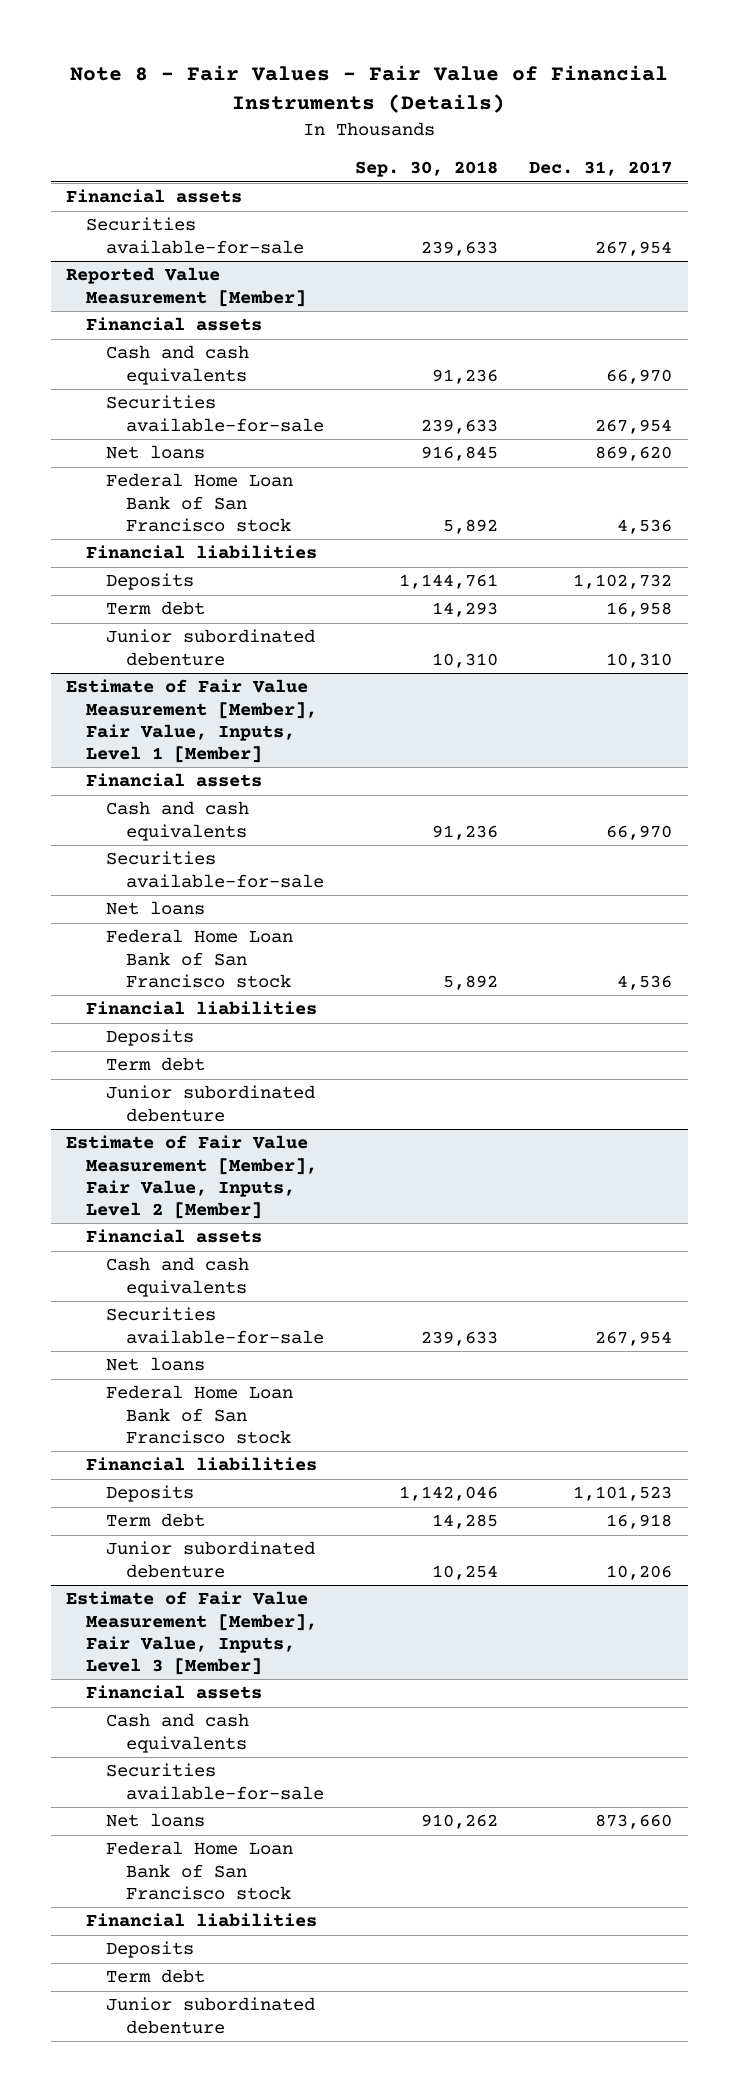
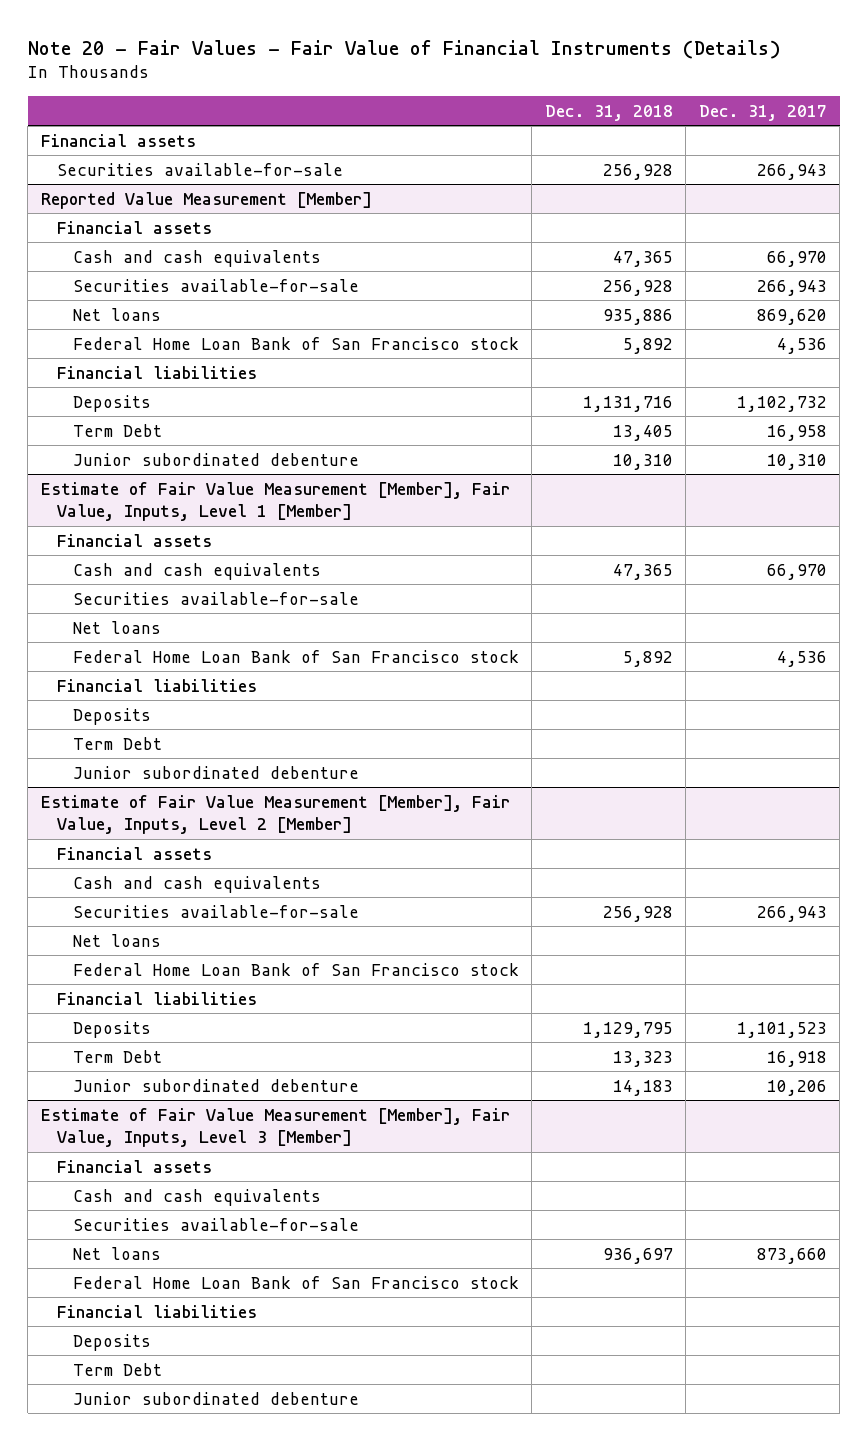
[70,65,669,114] Note 8 - Fair Values - Fair Value of Financial Instruments (Details) -> [27,39,781,59] Note 20 - Fair Values - Fair Value of Financial Instruments (Details)
[355,161,499,178] Sep. 30, 2018 -> none
none -> [544,104,673,121] Dec. 31, 2018
[595,240,673,256] 267,954 -> [756,163,827,180] 266,943
[595,418,673,434] 267,954 -> [756,279,827,296] 266,943
[106,601,206,616] Term debt -> [72,423,162,437] Term Debt
[106,1057,206,1072] Term debt -> [72,736,162,750] Term Debt
[595,1330,673,1346] 267,954 -> [756,905,827,922] 266,943
[106,1513,206,1528] Term debt -> [72,1049,162,1063] Term Debt
[106,1969,206,1984] Term debt -> [72,1362,162,1376] Term Debt

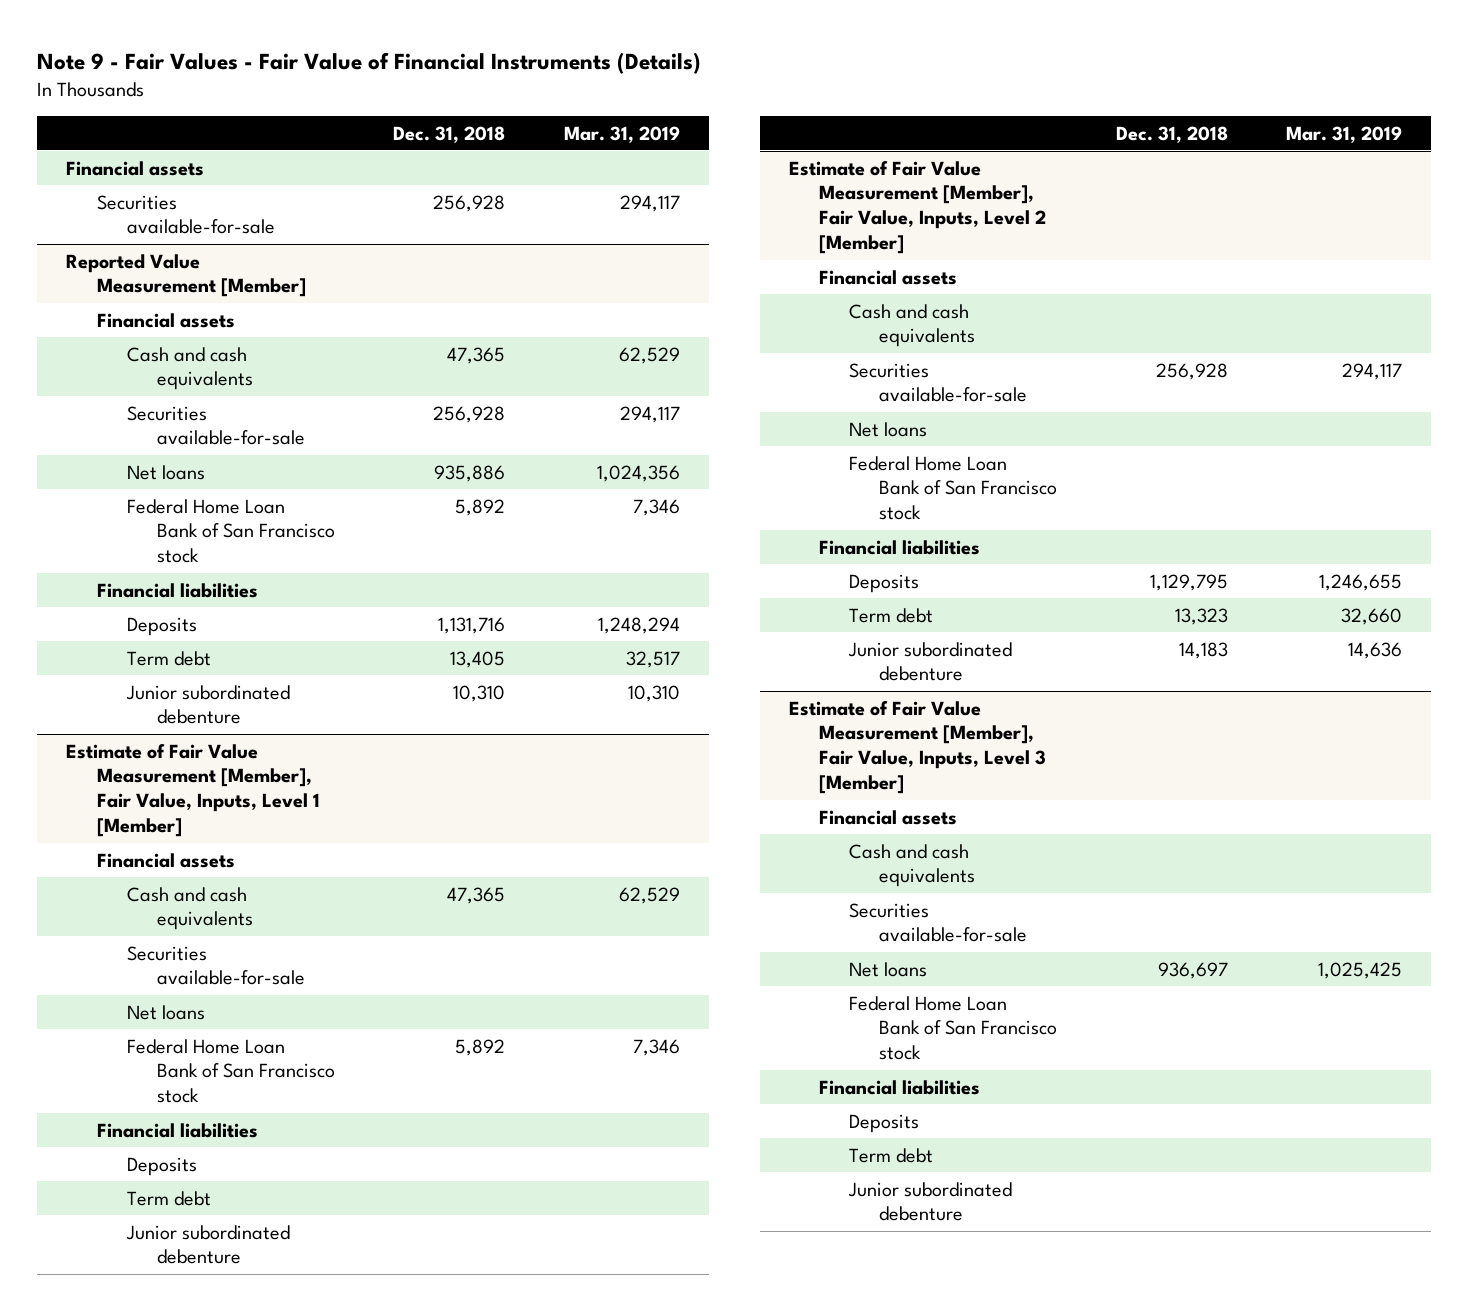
[27,39,781,59] Note 20 - Fair Values - Fair Value of Financial Instruments (Details) -> [37,51,702,74] Note 9 - Fair Values - Fair Value of Financial Instruments (Details)
[698,104,827,121] Dec. 31, 2017 -> none
none -> [563,125,680,143] Mar. 31, 2019
[72,423,162,437] Term Debt -> [126,650,211,666] Term debt
[72,736,162,750] Term Debt -> [126,1190,211,1206] Term debt
[72,1049,162,1063] Term Debt -> [849,607,934,623] Term debt
[72,1362,162,1376] Term Debt -> [849,1147,934,1163] Term debt

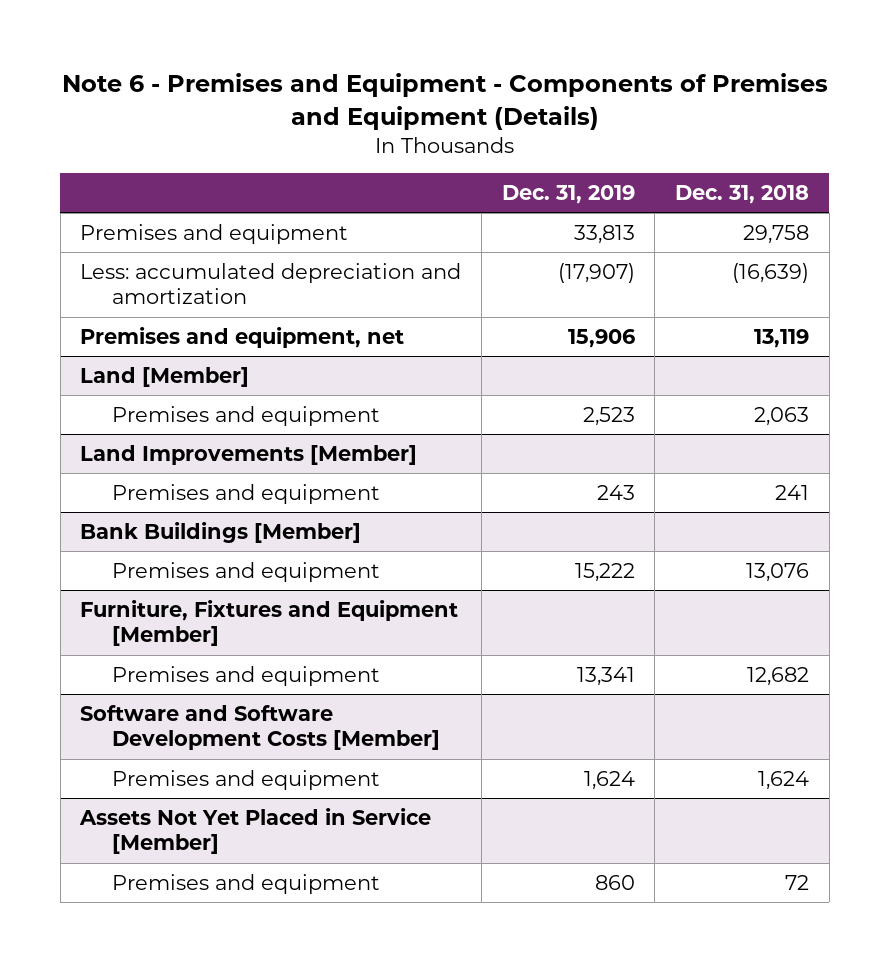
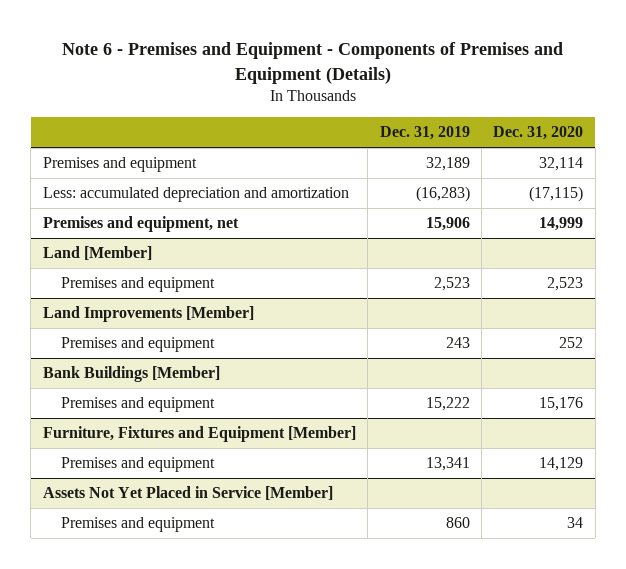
[675,185,810,205] Dec. 31, 2018 -> none
none -> [493,126,584,141] Dec. 31, 2020
[573,224,635,244] 33,813 -> [425,157,470,172] 32,189
[557,262,635,283] (17,907) -> [415,186,470,203] (16,283)
[80,704,441,751] Software and Software Development Costs [Member] -> none
[112,769,381,790] Premises and equipment -> none

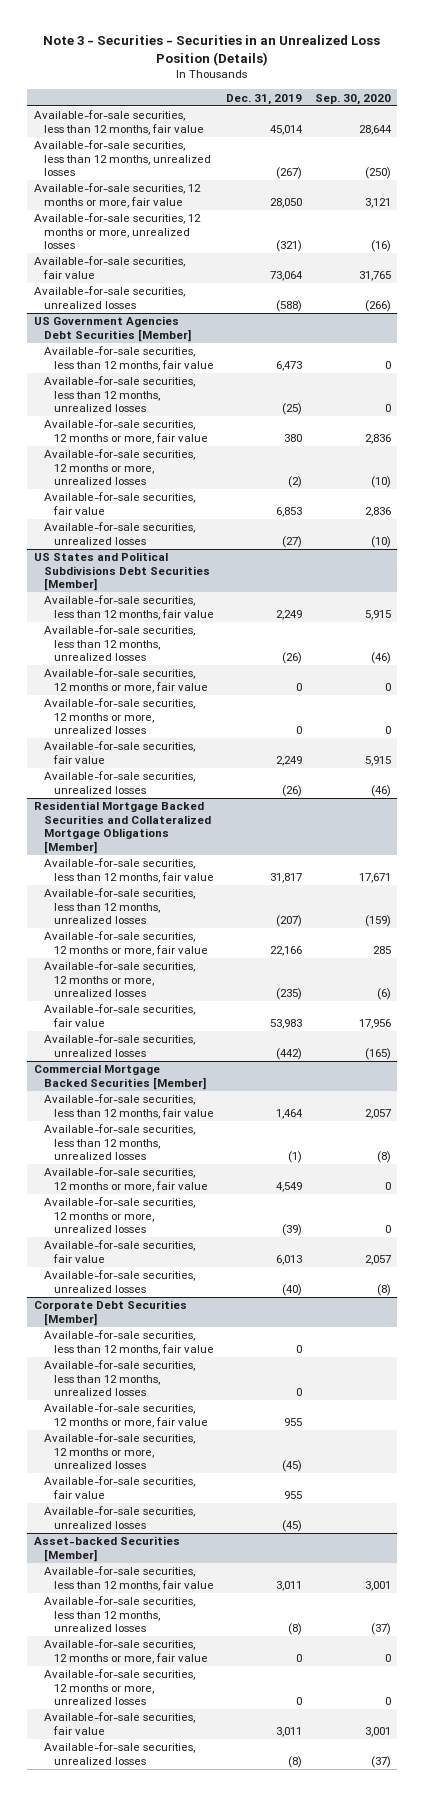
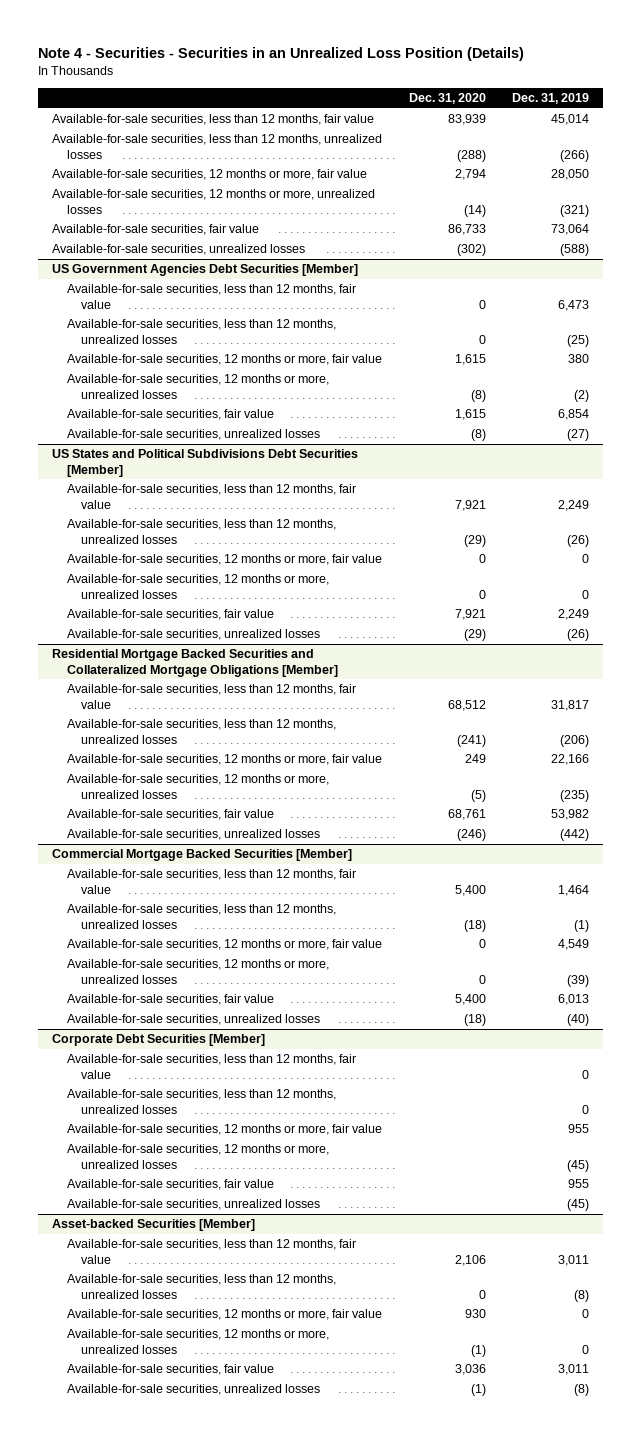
[43,35,381,66] Note 3 - Securities - Securities in an Unrealized Loss Position (Details) -> [38,47,525,62] Note 4 - Securities - Securities in an Unrealized Loss Position (Details)
[314,93,391,105] Sep. 30, 2020 -> none
none -> [408,93,486,105] Dec. 31, 2020
[276,167,303,180] (267) -> [560,149,590,162] (266)
[276,506,303,517] 6,853 -> [558,409,590,421] 6,854
[276,915,303,928] (207) -> [560,734,590,747] (206)
[270,1018,303,1029] 53,983 -> [551,809,590,821] 53,982

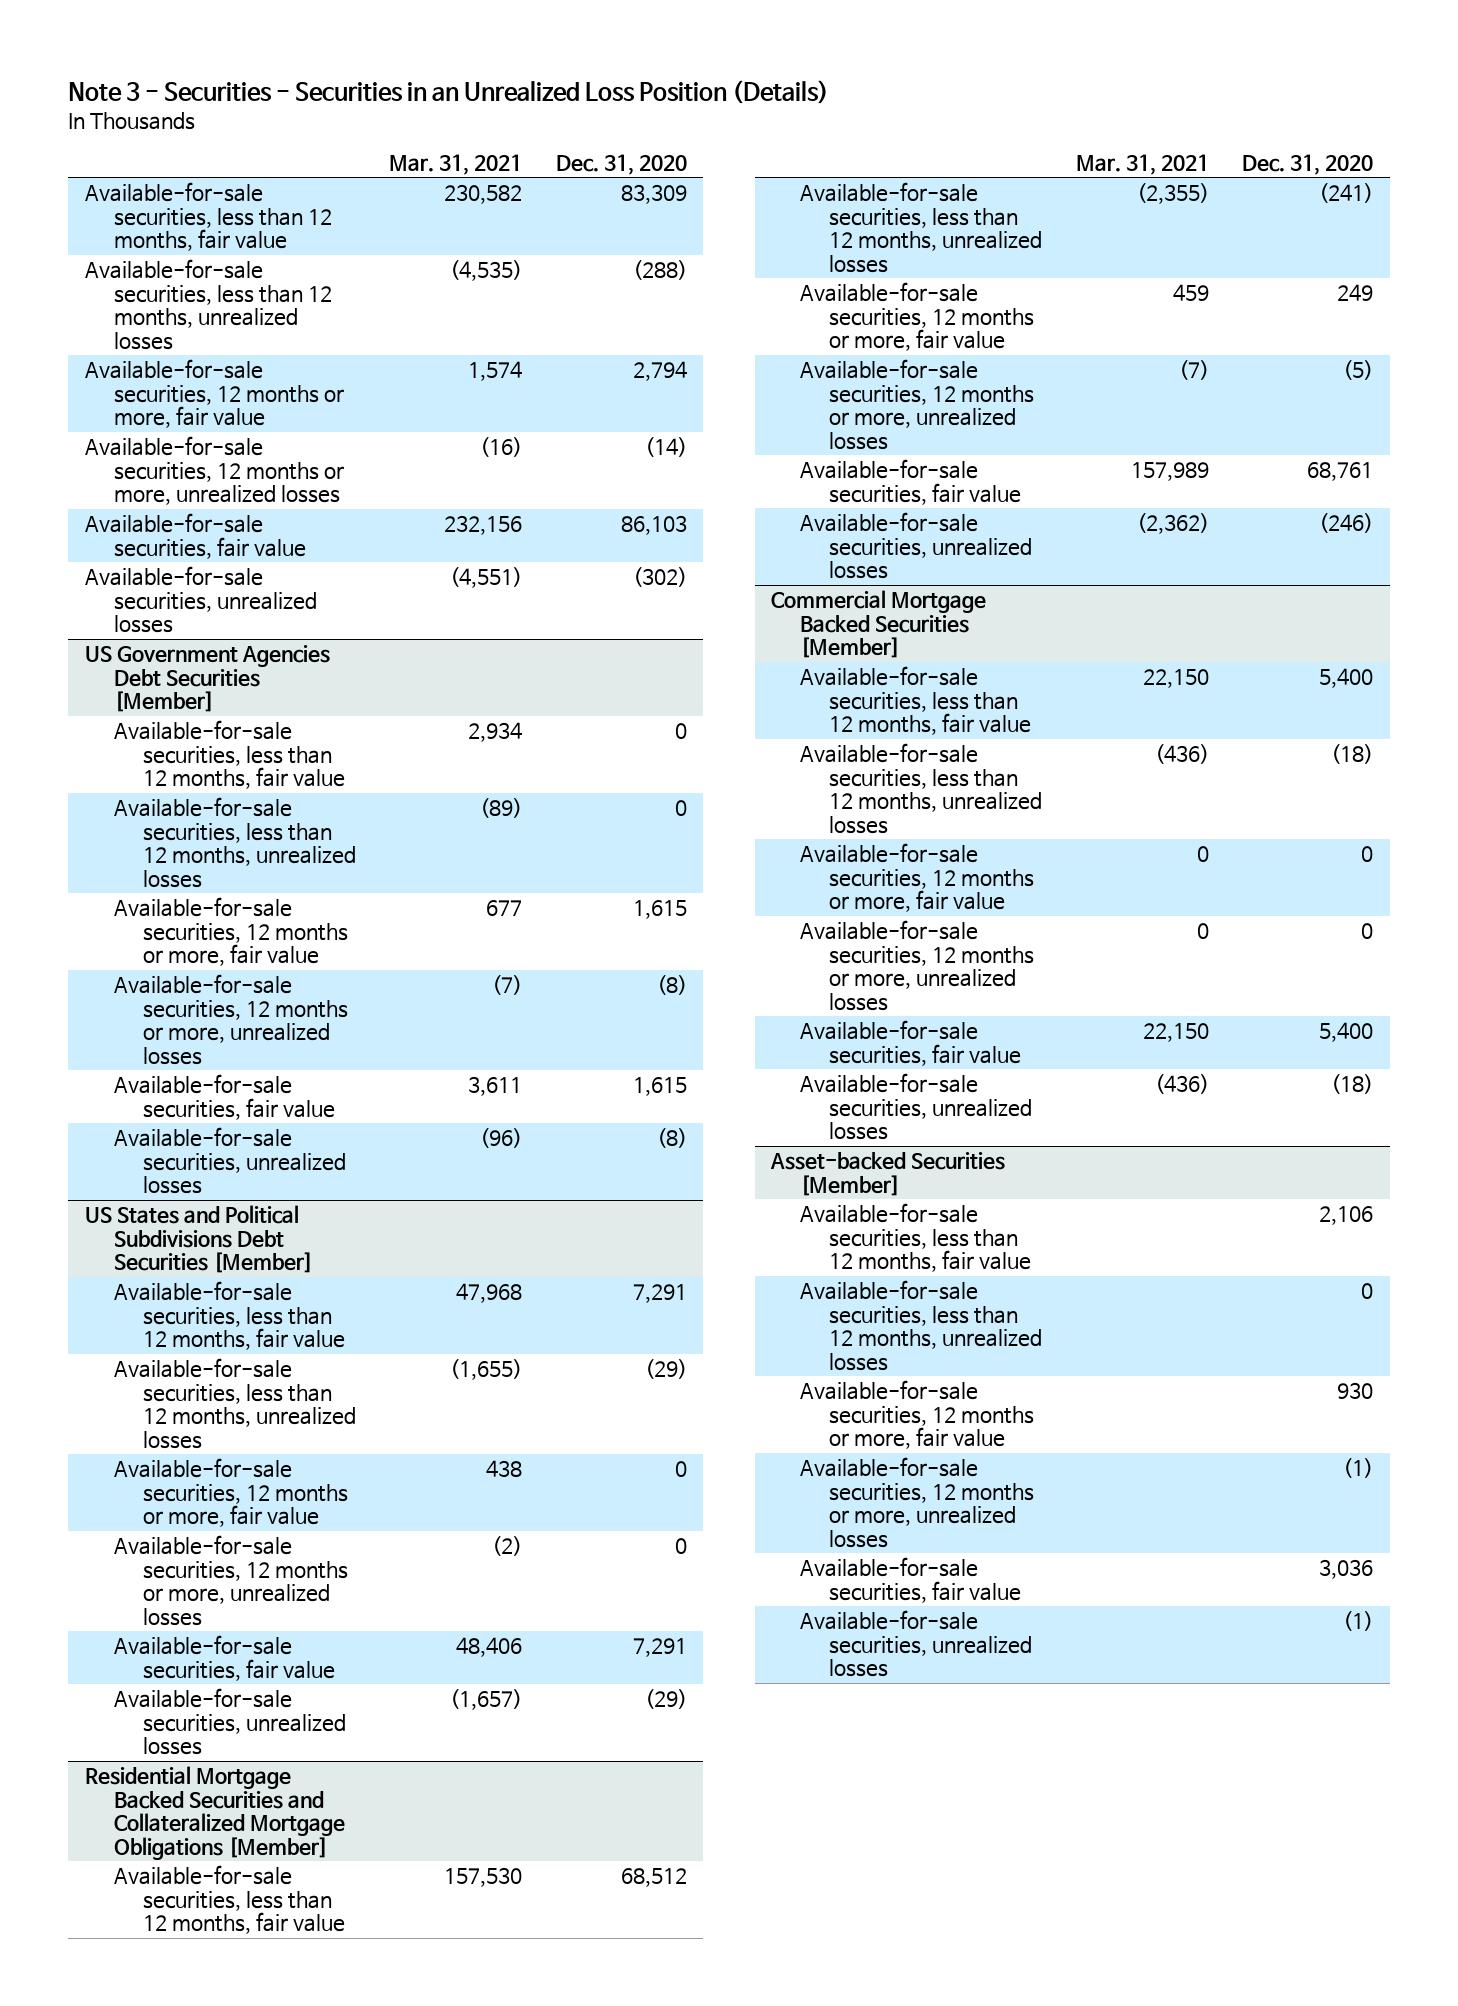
[38,47,525,62] Note 4 - Securities - Securities in an Unrealized Loss Position (Details) -> [68,79,830,104] Note 3 - Securities - Securities in an Unrealized Loss Position (Details)
[512,93,590,105] Dec. 31, 2019 -> none
none -> [389,153,523,175] Mar. 31, 2021
[447,114,486,126] 83,939 -> [620,183,687,204] 83,309
[447,224,486,236] 86,733 -> [620,514,687,535] 86,103
[454,499,486,511] 7,921 -> [632,1283,687,1303] 7,291
[454,609,486,621] 7,921 -> [632,1637,687,1657] 7,291
[51,1034,265,1047] Corporate Debt Securities [Member] -> none
[66,1054,356,1079] Available-for-sale securities, less than 12 months, fair value -> none
[66,1089,336,1114] Available-for-sale securities, less than 12 months, unrealized losses -> none
[66,1124,382,1136] Available-for-sale securities, 12 months or more, fair value -> none
[66,1144,329,1169] Available-for-sale securities, 12 months or more, unrealized losses -> none
[66,1179,274,1191] Available-for-sale securities, fair value -> none
[66,1199,320,1211] Available-for-sale securities, unrealized losses -> none

